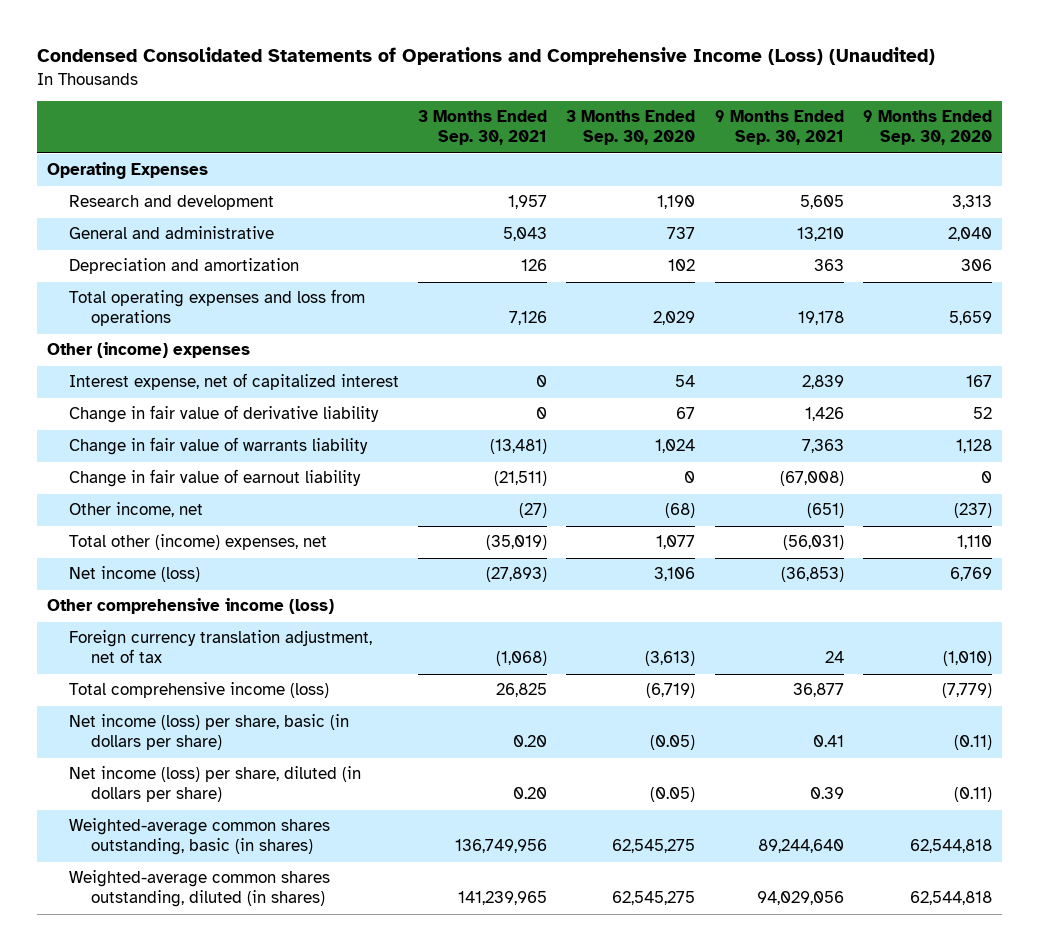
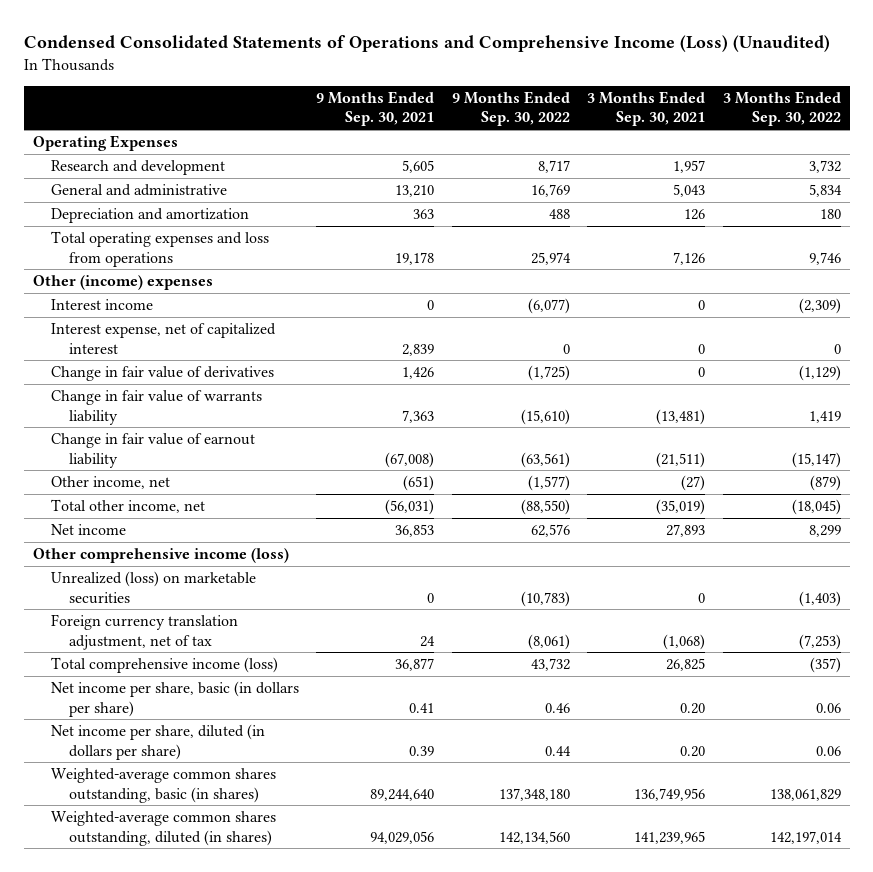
[566,110,696,146] 3 Months Ended Sep. 30, 2020 -> none
[862,110,992,146] 9 Months Ended Sep. 30, 2020 -> none
none -> [451,90,570,127] 9 Months Ended Sep. 30, 2022
none -> [722,90,841,127] 3 Months Ended Sep. 30, 2022
none -> [50,299,153,311] Interest income
[68,405,379,424] Change in fair value of derivative liability -> [50,366,274,382] Change in fair value of derivatives
[68,534,327,551] Total other (income) expenses, net -> [50,499,205,514] Total other income, net
[68,566,200,583] Net income (loss) -> [50,524,126,536] Net income
[486,567,548,583] (27,893) -> [666,524,706,538] 27,893
[780,567,844,583] (36,853) -> [395,524,435,538] 36,853
none -> [50,571,256,604] Unrealized (loss) on marketable securities
[68,714,349,751] Net income (loss) per share, basic (in dollars per share) -> [50,681,299,717] Net income per share, basic (in dollars per share)
[68,766,361,803] Net income (loss) per share, diluted (in dollars per share) -> [50,724,265,760] Net income per share, diluted (in dollars per share)

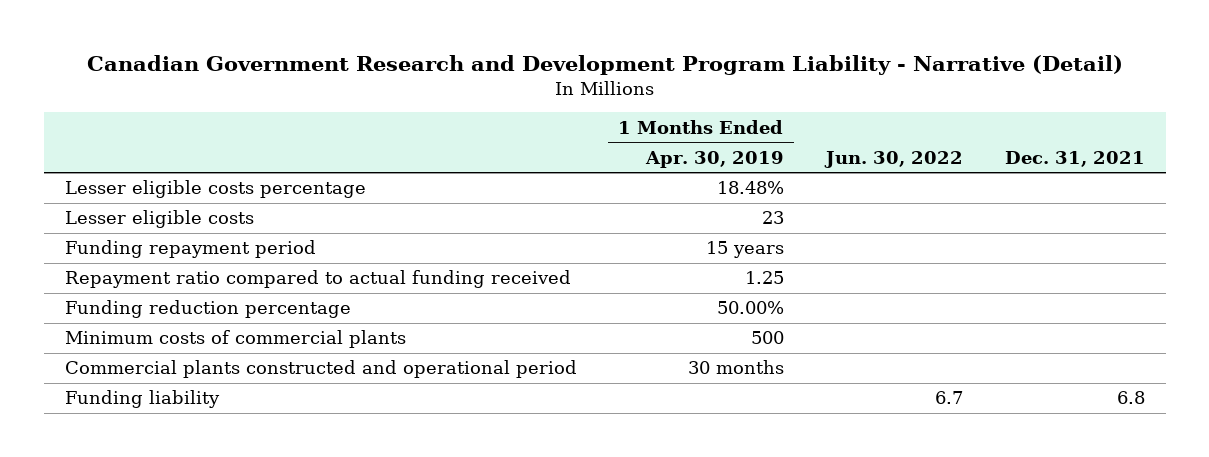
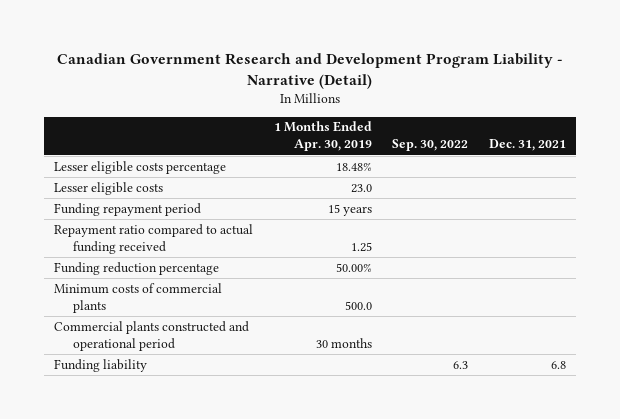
[823,150,963,168] Jun. 30, 2022 -> none
none -> [392,139,469,152] Sep. 30, 2022
[761,211,784,225] 23 -> [350,183,372,193] 23.0
[750,331,784,345] 500 -> [344,300,372,310] 500.0

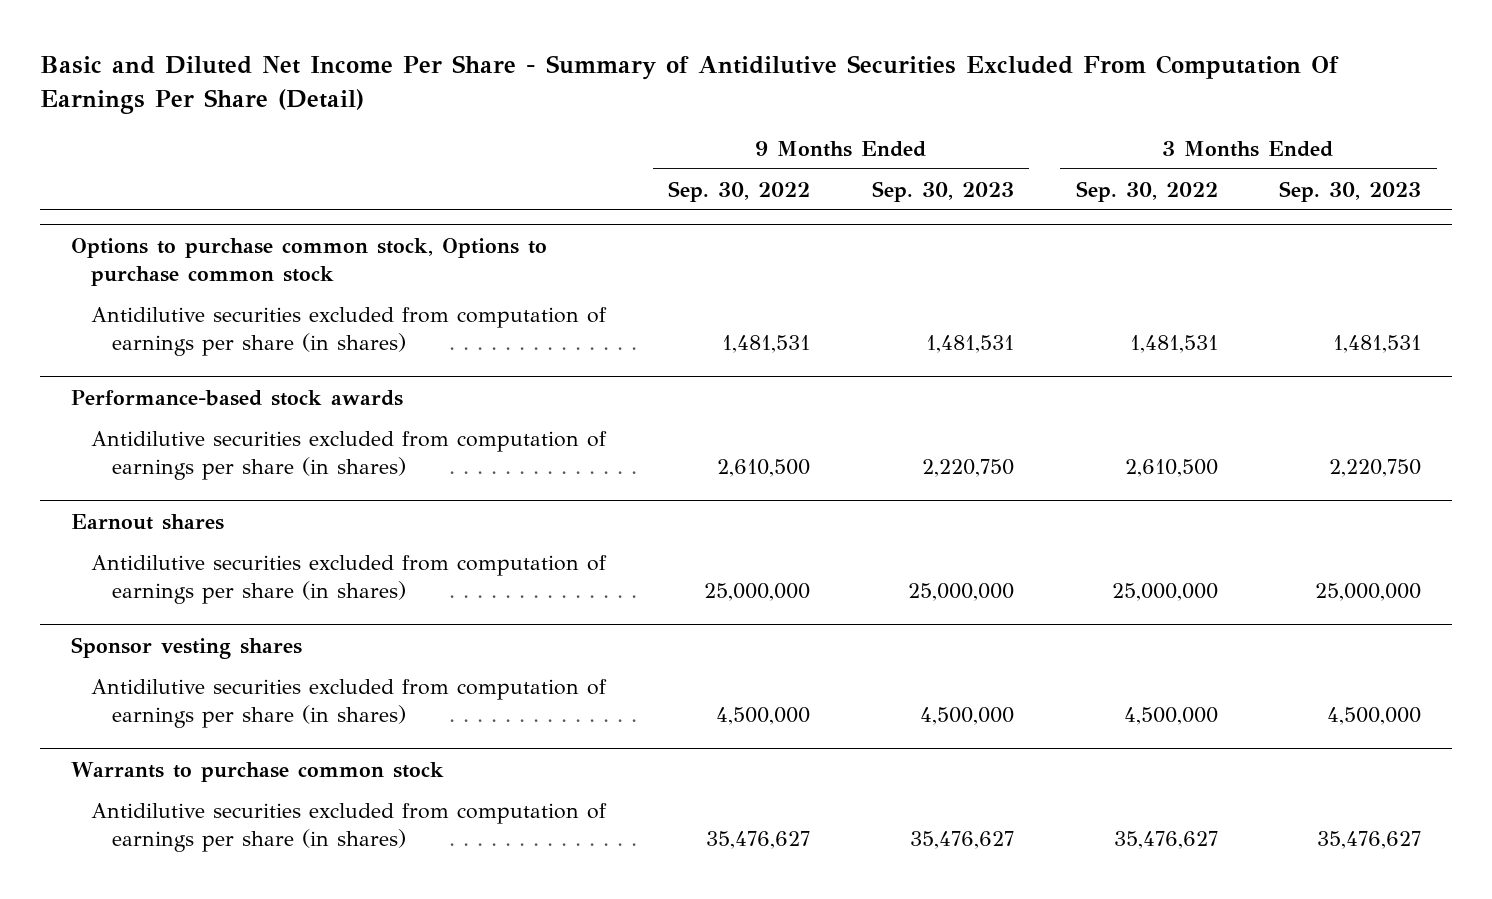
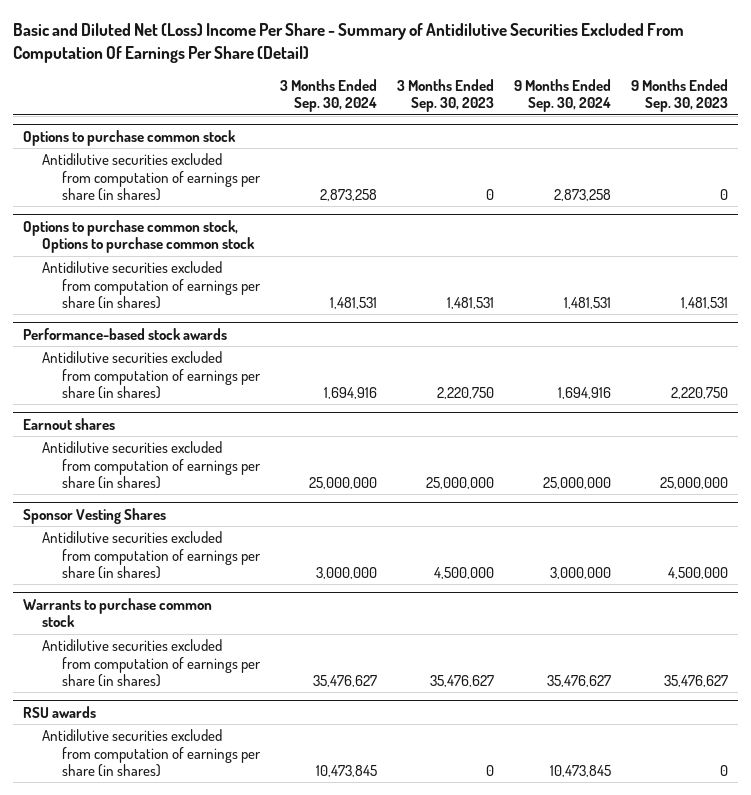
[40,55,1340,114] Basic and Diluted Net Income Per Share - Summary of Antidilutive Securities Excluded From Computation Of Earnings Per Share (Detail) -> [13,23,685,63] Basic and Diluted Net (Loss) Income Per Share - Summary of Antidilutive Securities Excluded From Computation Of Earnings Per Share (Detail)
[668,180,811,202] Sep. 30, 2022 -> none
[1075,180,1218,202] Sep. 30, 2022 -> none
none -> [279,78,377,113] 3 Months Ended Sep. 30, 2024
none -> [513,78,611,113] 9 Months Ended Sep. 30, 2024
none -> [23,129,237,146] Options to purchase common stock
none -> [42,153,261,202] Antidilutive securities excluded from computation of earnings per share (in shares)
[70,636,302,659] Sponsor vesting shares -> [23,507,167,524] Sponsor Vesting Shares
none -> [23,705,97,718] RSU awards
none -> [42,729,261,778] Antidilutive securities excluded from computation of earnings per share (in shares)

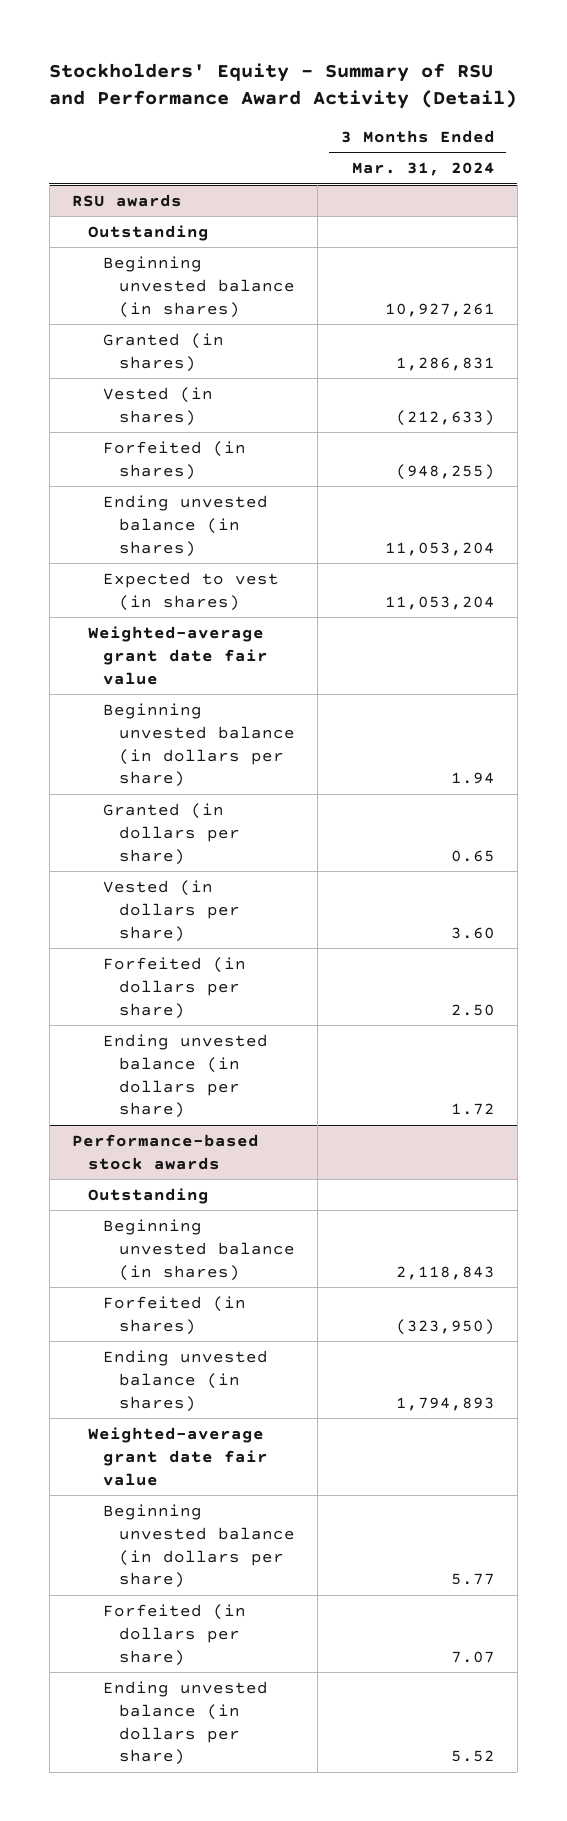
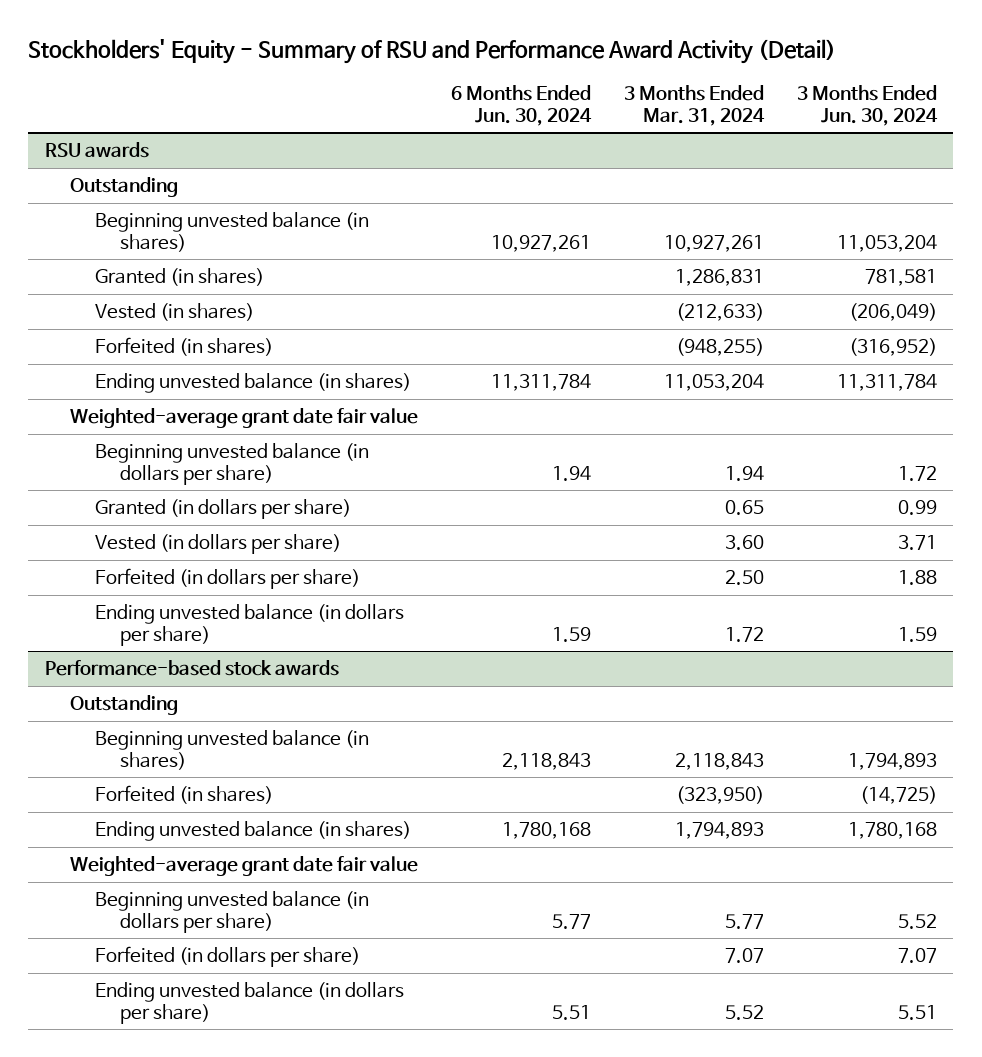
none -> [450,85,592,126] 6 Months Ended Jun. 30, 2024
none -> [796,85,938,126] 3 Months Ended Jun. 30, 2024
[103,571,280,611] Expected to vest (in shares) -> none

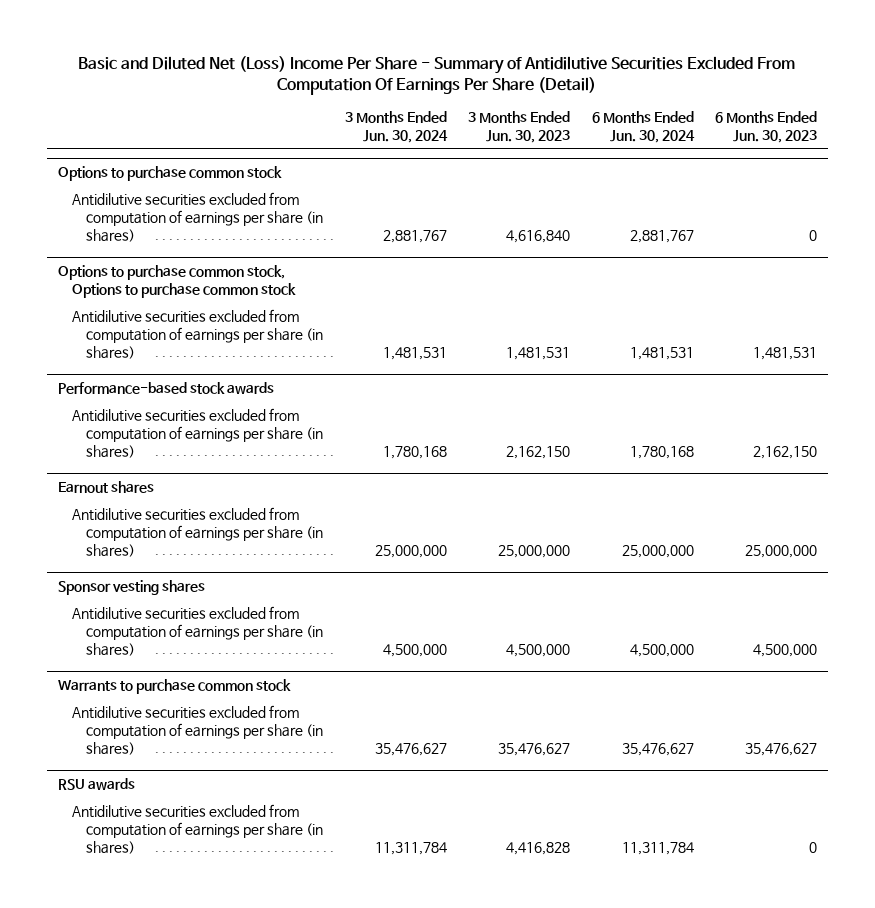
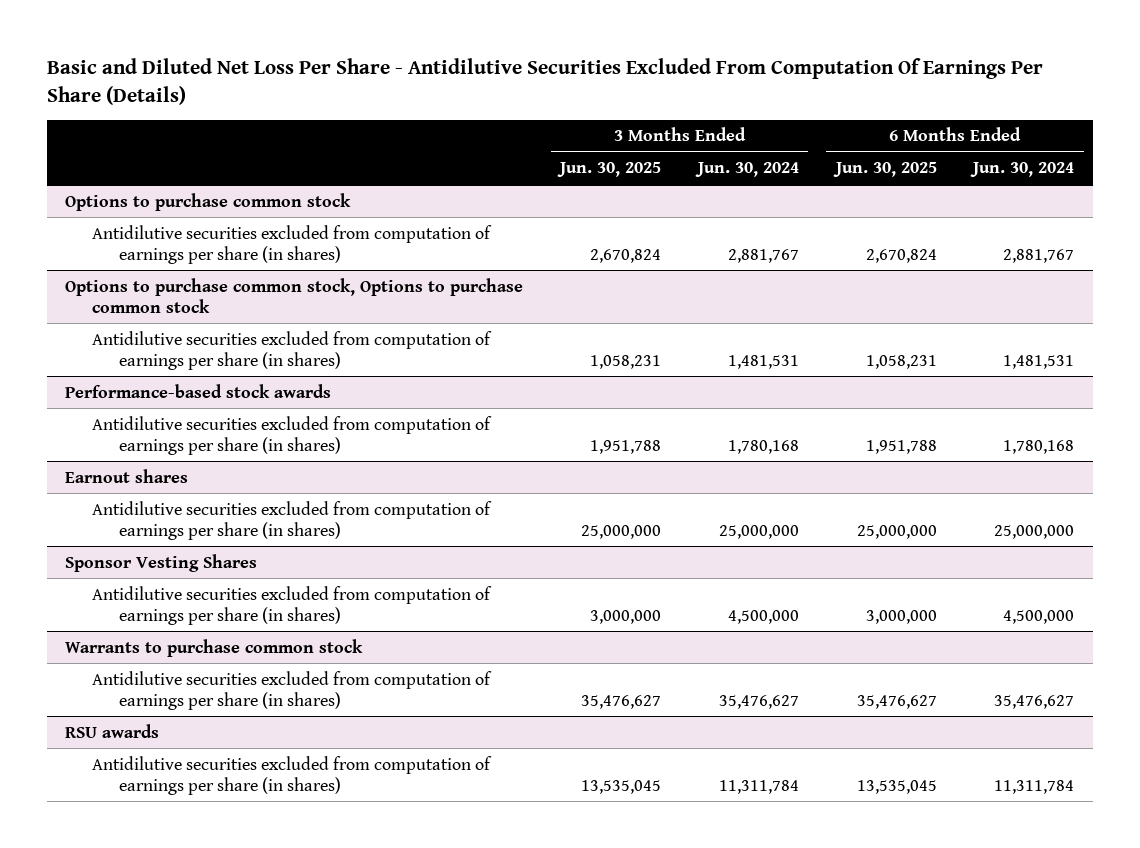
[78,55,796,95] Basic and Diluted Net (Loss) Income Per Share - Summary of Antidilutive Securities Excluded From Computation Of Earnings Per Share (Detail) -> [47,58,1044,105] Basic and Diluted Net Loss Per Share - Antidilutive Securities Excluded From Computation Of Earnings Per Share (Details)
[468,111,571,144] 3 Months Ended Jun. 30, 2023 -> none
[715,111,818,144] 6 Months Ended Jun. 30, 2023 -> none
none -> [557,162,662,178] Jun. 30, 2025
none -> [832,162,937,178] Jun. 30, 2025
[57,580,205,596] Sponsor vesting shares -> [65,553,258,572] Sponsor Vesting Shares

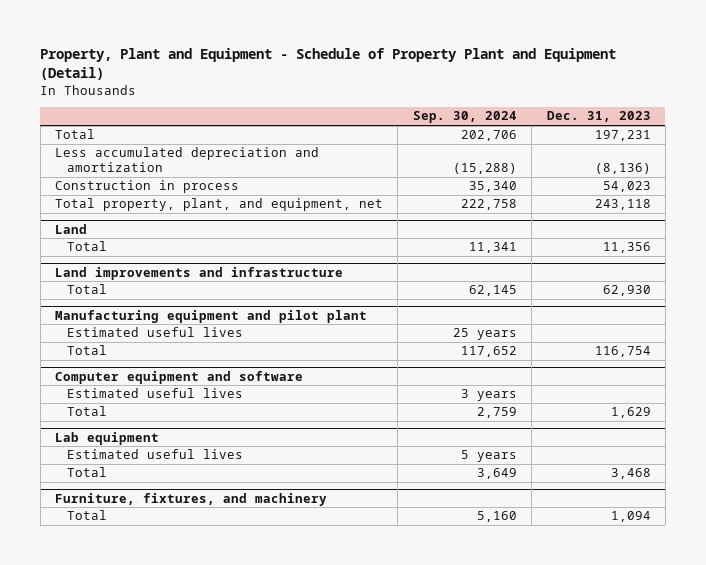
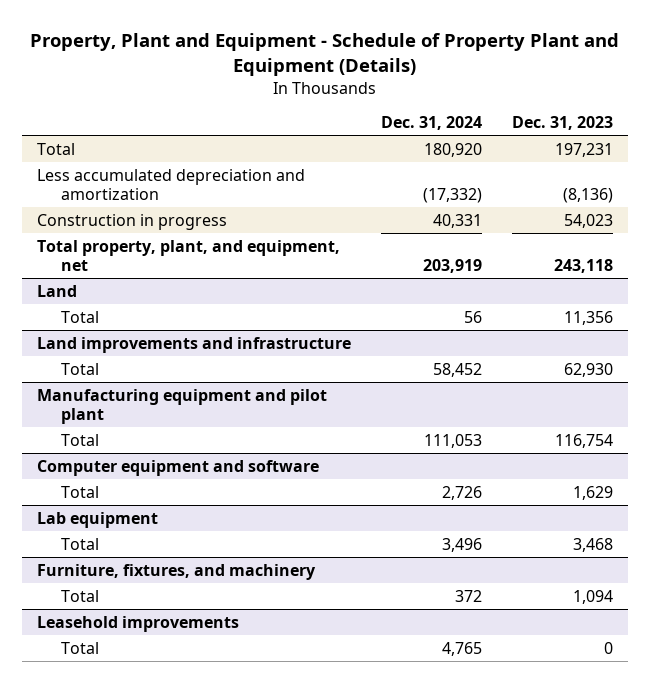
[40,48,617,81] Property, Plant and Equipment - Schedule of Property Plant and Equipment (Detail) -> [30,33,620,76] Property, Plant and Equipment - Schedule of Property Plant and Equipment (Details)
[412,111,517,124] Sep. 30, 2024 -> none
none -> [381,116,483,131] Dec. 31, 2024
[55,180,240,194] Construction in process -> [37,213,228,230] Construction in progress
[66,327,243,338] Estimated useful lives -> none
[66,388,243,399] Estimated useful lives -> none
[66,449,243,460] Estimated useful lives -> none
none -> [37,615,240,632] Leasehold improvements
none -> [61,641,100,654] Total

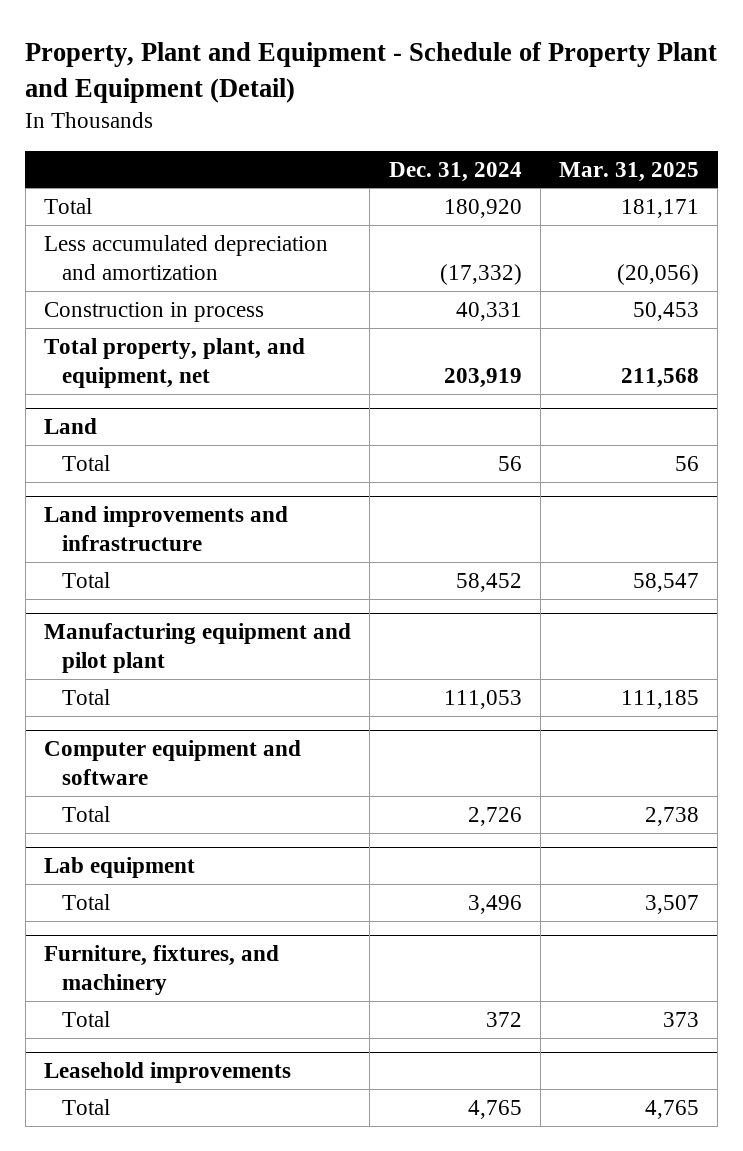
[30,33,620,76] Property, Plant and Equipment - Schedule of Property Plant and Equipment (Details) -> [25,41,718,103] Property, Plant and Equipment - Schedule of Property Plant and Equipment (Detail)
[512,116,614,131] Dec. 31, 2023 -> none
none -> [559,161,700,182] Mar. 31, 2025
[37,213,228,230] Construction in progress -> [43,301,264,322] Construction in process

